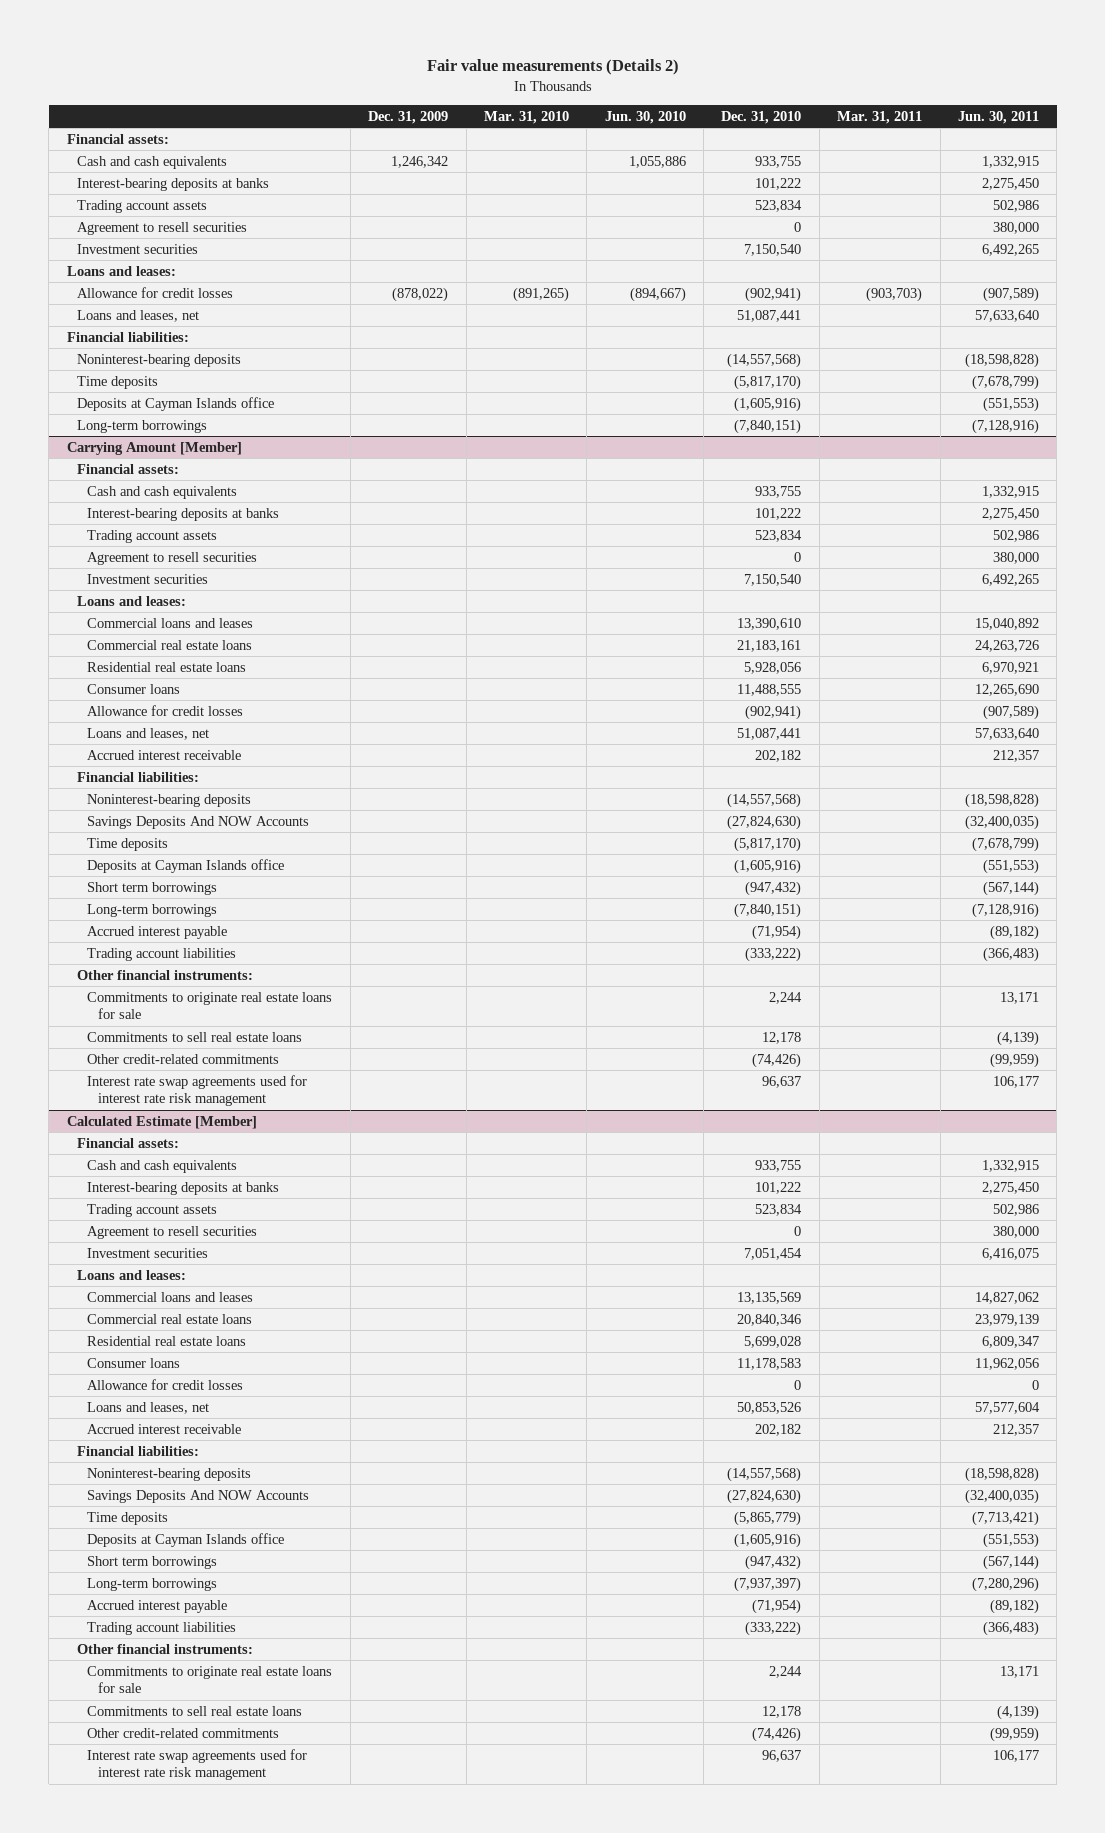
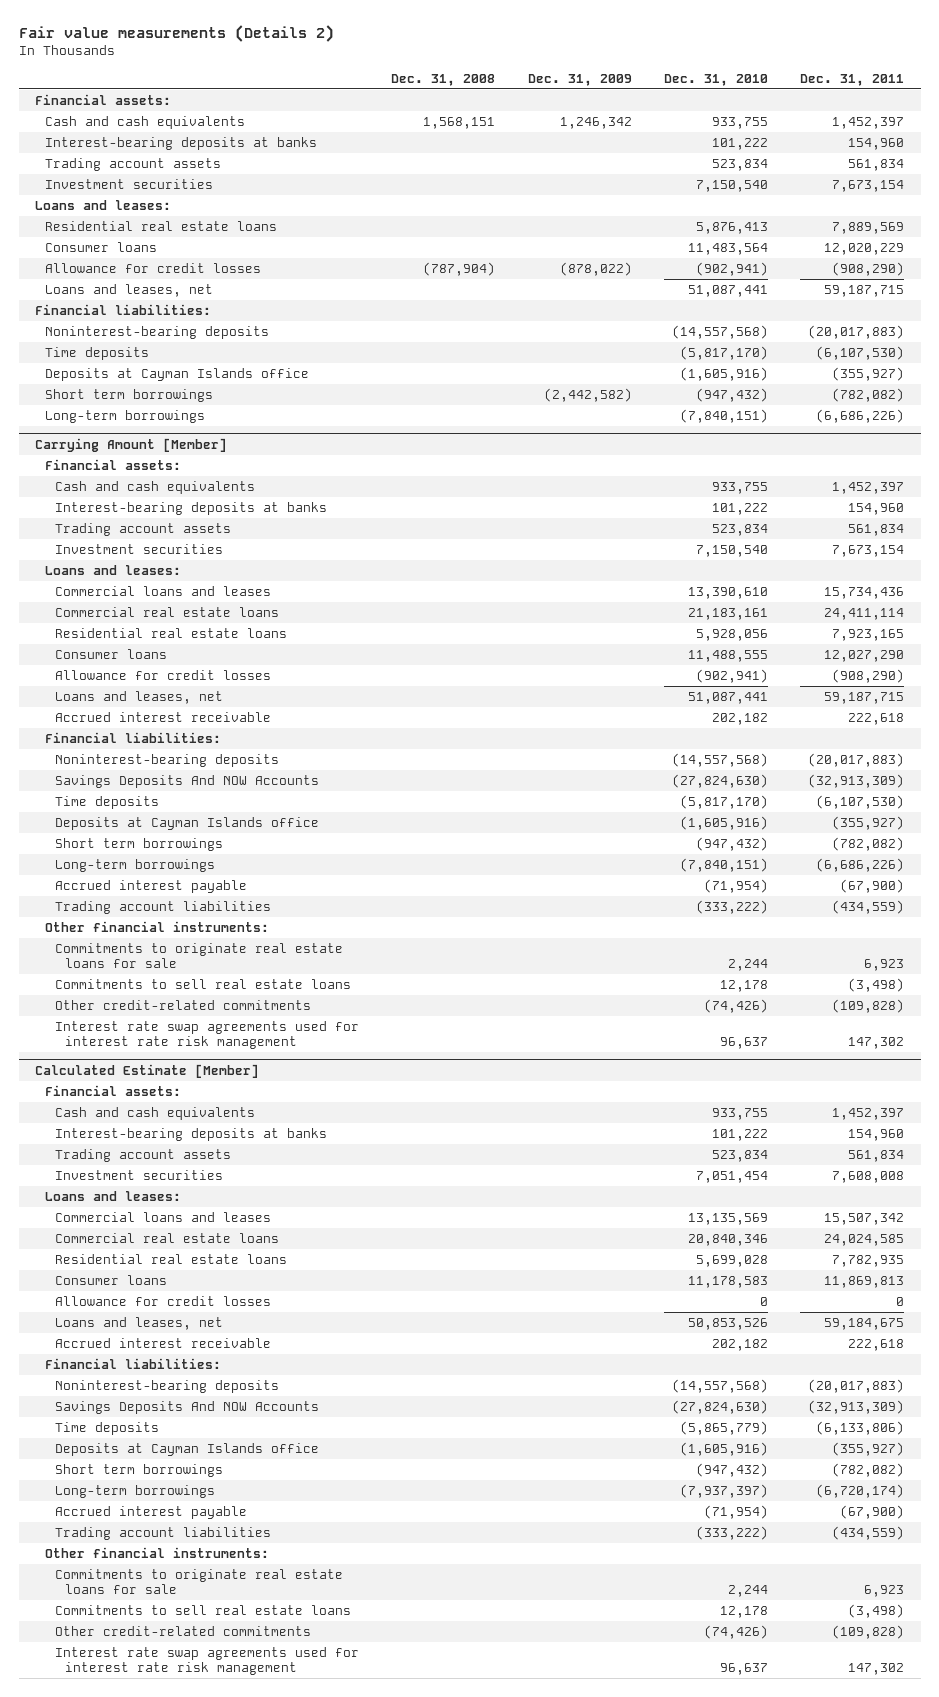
[483,111,569,125] Mar. 31, 2010 -> none
[604,111,686,125] Jun. 30, 2010 -> none
[837,111,923,125] Mar. 31, 2011 -> none
[957,111,1039,125] Jun. 30, 2011 -> none
none -> [391,73,496,86] Dec. 31, 2008
none -> [800,73,905,86] Dec. 31, 2011
[77,221,248,235] Agreement to resell securities -> none
none -> [44,221,277,232] Residential real estate loans
none -> [44,242,157,253] Consumer loans
none -> [44,389,213,403] Short term borrowings
[87,551,258,565] Agreement to resell securities -> none
[87,1225,258,1239] Agreement to resell securities -> none

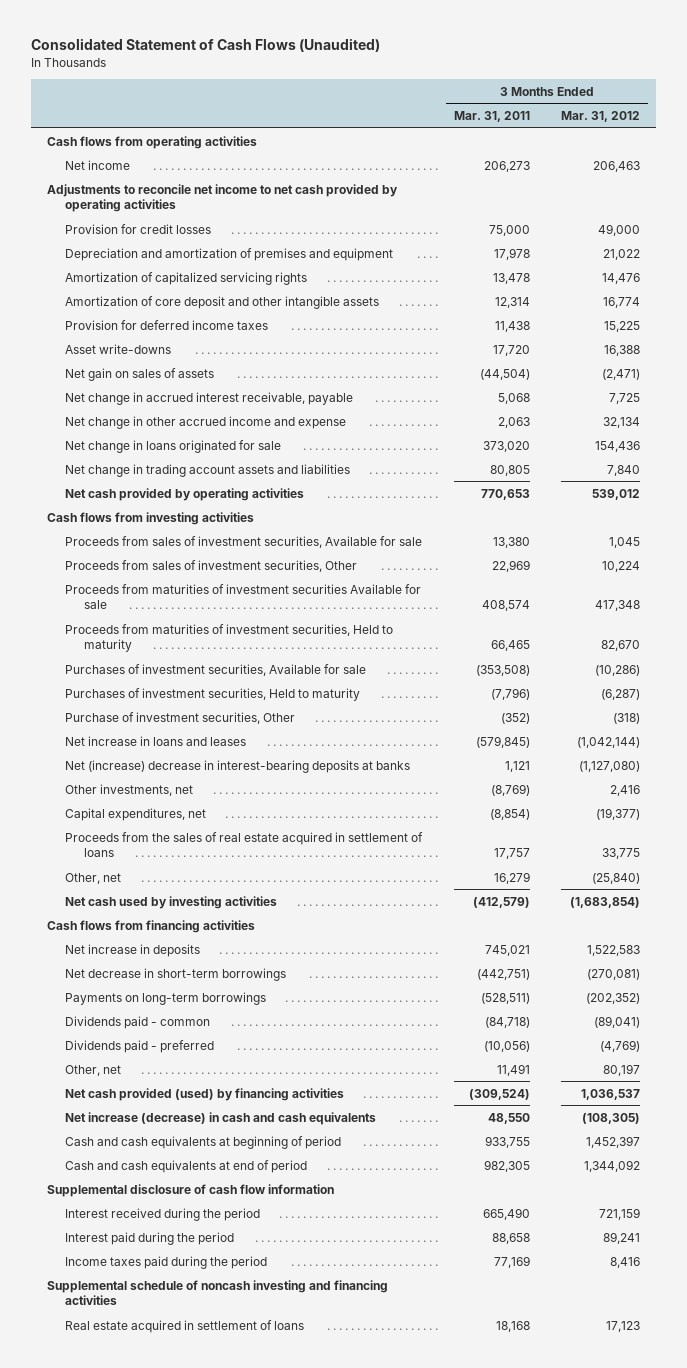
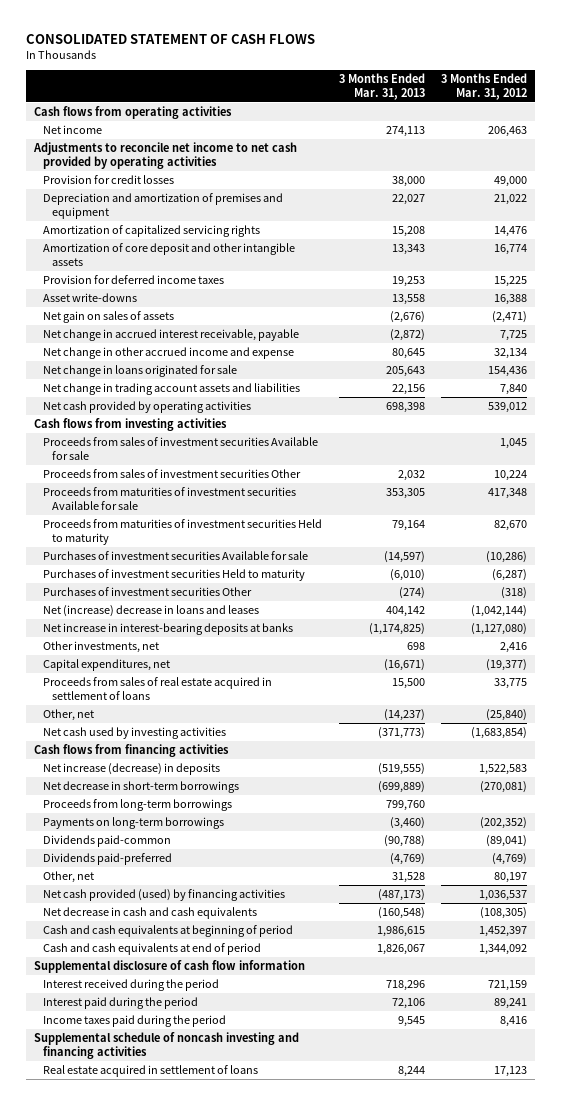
[31,38,381,53] Consolidated Statement of Cash Flows (Unaudited) -> [26,33,316,44] CONSOLIDATED STATEMENT OF CASH FLOWS
[453,110,530,122] Mar. 31, 2011 -> none
none -> [338,73,425,100] 3 Months Ended Mar. 31, 2013
[65,535,423,548] Proceeds from sales of investment securities, Available for sale -> [43,437,319,460] Proceeds from sales of investment securities Available for sale
[65,559,358,572] Proceeds from sales of investment securities, Other -> [43,469,302,479] Proceeds from sales of investment securities Other
[65,623,394,653] Proceeds from maturities of investment securities, Held to maturity -> [43,519,323,545] Proceeds from maturities of investment securities Held to maturity
[65,663,367,676] Purchases of investment securities, Available for sale -> [43,551,309,561] Purchases of investment securities Available for sale
[65,687,361,701] Purchases of investment securities, Held to maturity -> [43,569,306,582] Purchases of investment securities Held to maturity
[65,711,296,724] Purchase of investment securities, Other -> [43,587,253,597] Purchases of investment securities Other
[65,735,247,746] Net increase in loans and leases -> [43,605,260,618] Net (increase) decrease in loans and leases
[65,759,411,773] Net (increase) decrease in interest-bearing deposits at banks -> [43,623,294,636] Net increase in interest-bearing deposits at banks
[65,831,424,858] Proceeds from the sales of real estate acquired in settlement of loans -> [43,677,273,700] Proceeds from sales of real estate acquired in settlement of loans
[65,943,201,957] Net increase in deposits -> [43,763,221,776] Net increase (decrease) in deposits
none -> [43,799,233,812] Proceeds from long-term borrowings
[65,1015,211,1029] Dividends paid - common -> [43,835,172,848] Dividends paid-common
[65,1039,215,1053] Dividends paid - preferred -> [43,853,173,866] Dividends paid-preferred
[65,1111,377,1125] Net increase (decrease) in cash and cash equivalents -> [43,907,258,920] Net decrease in cash and cash equivalents

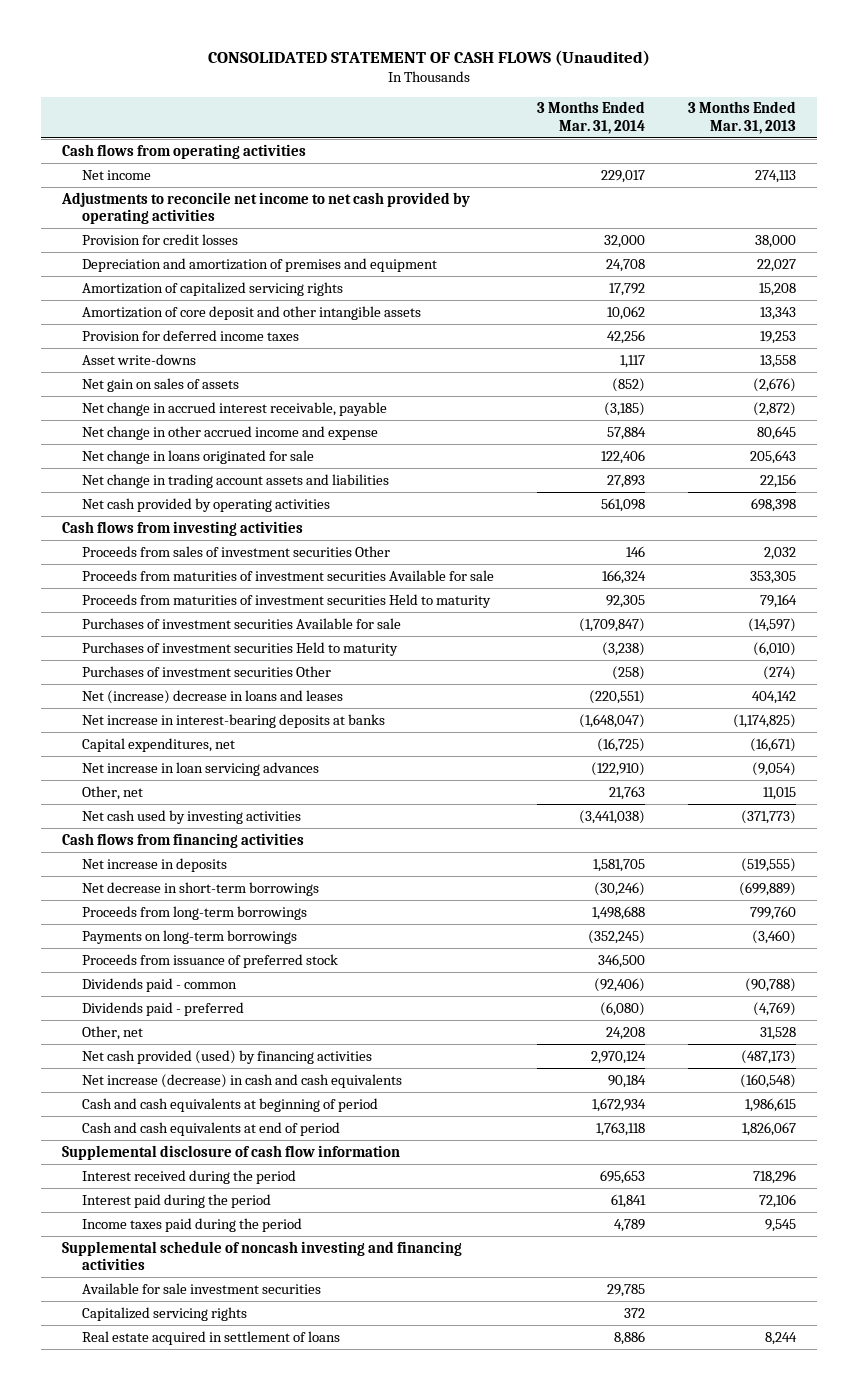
[26,33,316,44] CONSOLIDATED STATEMENT OF CASH FLOWS -> [207,49,650,66] CONSOLIDATED STATEMENT OF CASH FLOWS (Unaudited)
[440,73,527,100] 3 Months Ended Mar. 31, 2012 -> none
none -> [537,101,646,134] 3 Months Ended Mar. 31, 2014
[43,437,319,460] Proceeds from sales of investment securities Available for sale -> none
[43,641,160,654] Other investments, net -> none
[43,677,273,700] Proceeds from sales of real estate acquired in settlement of loans -> none
none -> [82,761,320,776] Net increase in loan servicing advances
[383,709,425,722] (14,237) -> [762,786,796,800] 11,015
[43,763,221,776] Net increase (decrease) in deposits -> [82,857,228,872] Net increase in deposits
none -> [82,953,339,968] Proceeds from issuance of preferred stock
[43,835,172,848] Dividends paid-common -> [82,977,238,992] Dividends paid - common
[43,853,173,866] Dividends paid-preferred -> [82,1001,245,1016] Dividends paid - preferred
[43,907,258,920] Net decrease in cash and cash equivalents -> [82,1073,403,1088] Net increase (decrease) in cash and cash equivalents
none -> [82,1282,322,1294] Available for sale investment securities
none -> [82,1306,248,1321] Capitalized servicing rights

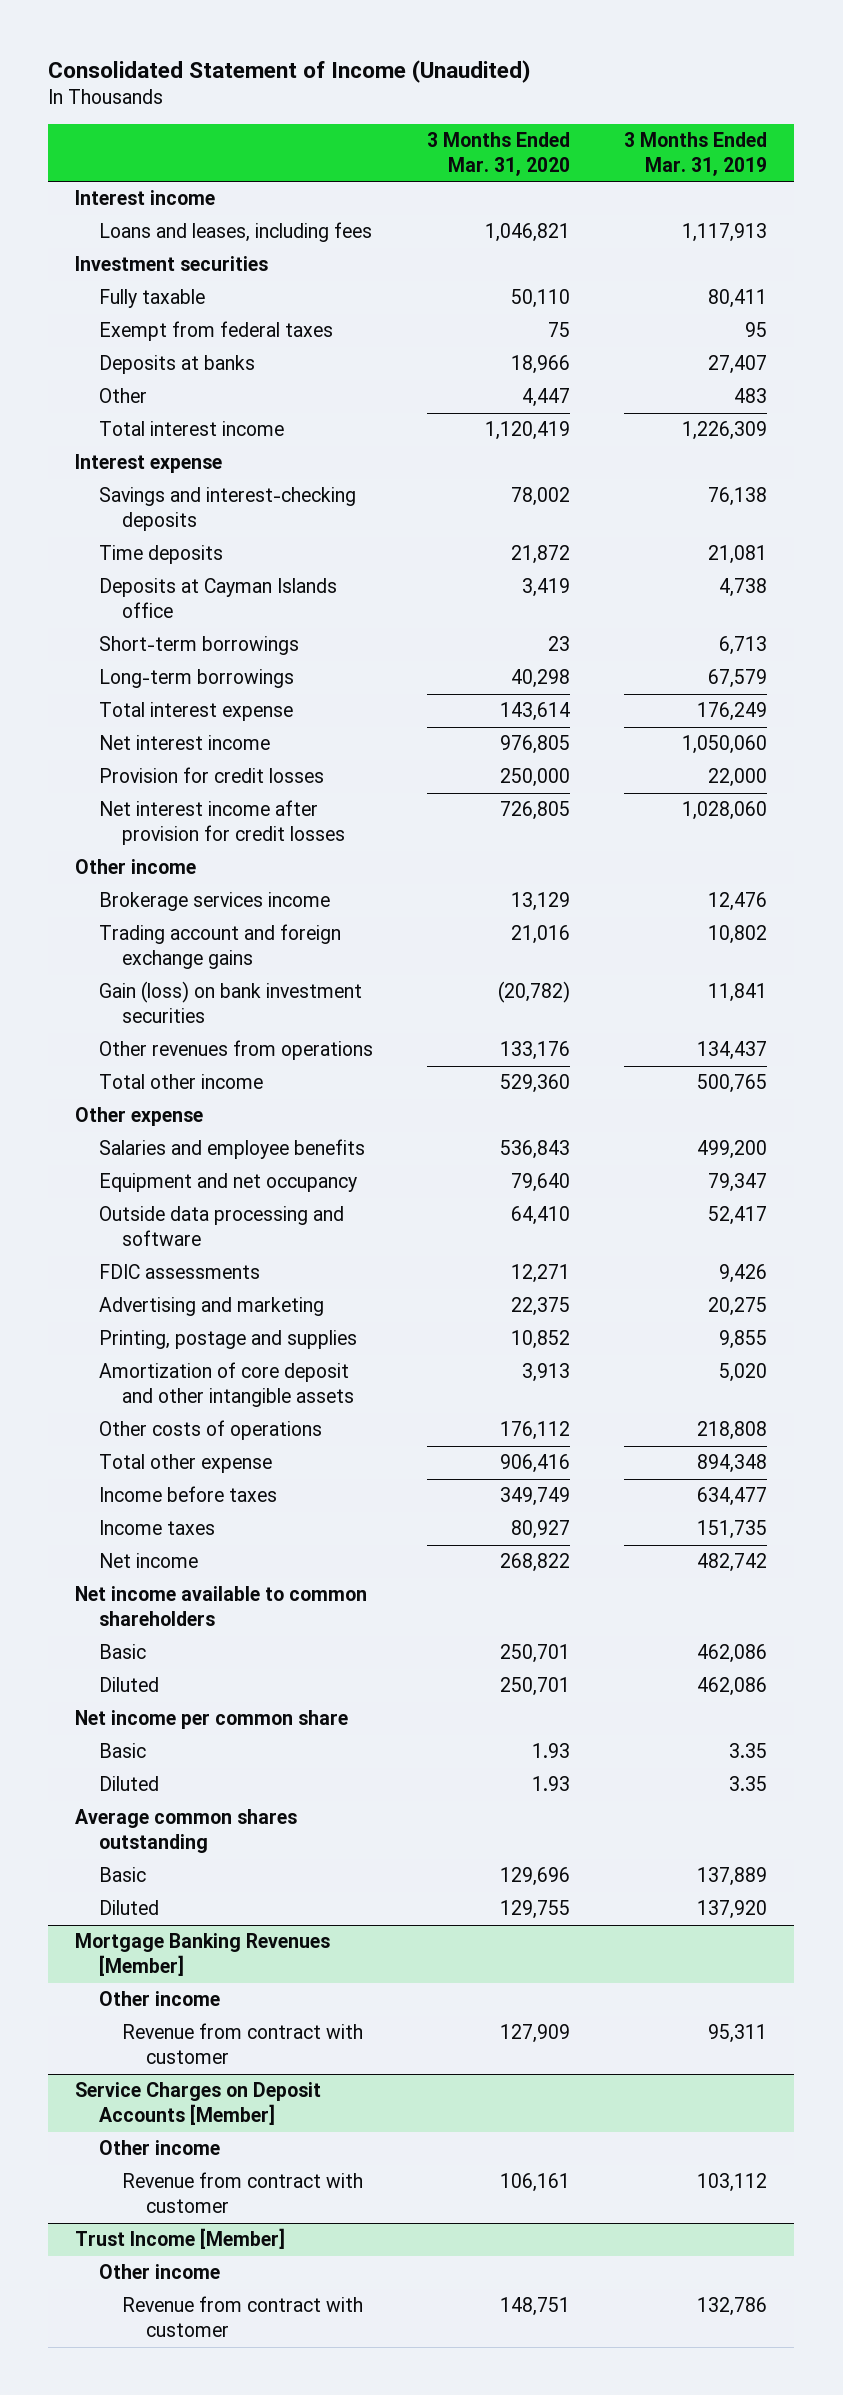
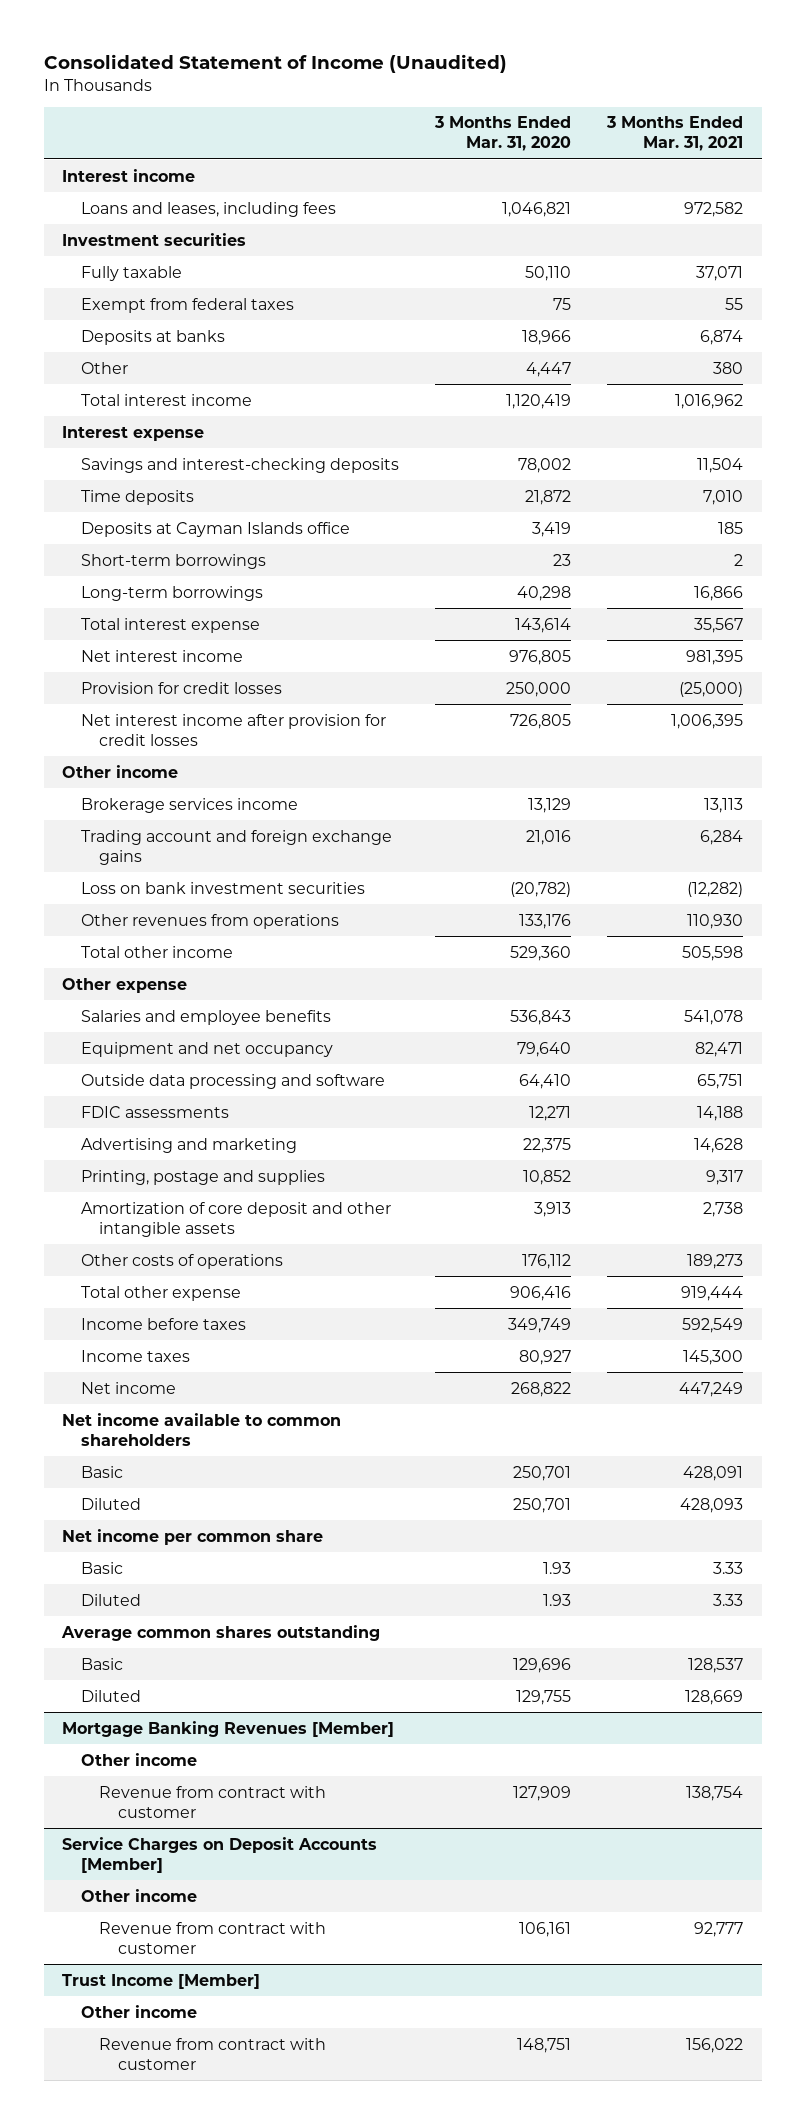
[624,132,768,176] 3 Months Ended Mar. 31, 2019 -> none
none -> [606,116,744,152] 3 Months Ended Mar. 31, 2021
[98,981,362,1023] Gain (loss) on bank investment securities -> [80,881,365,894] Loss on bank investment securities

